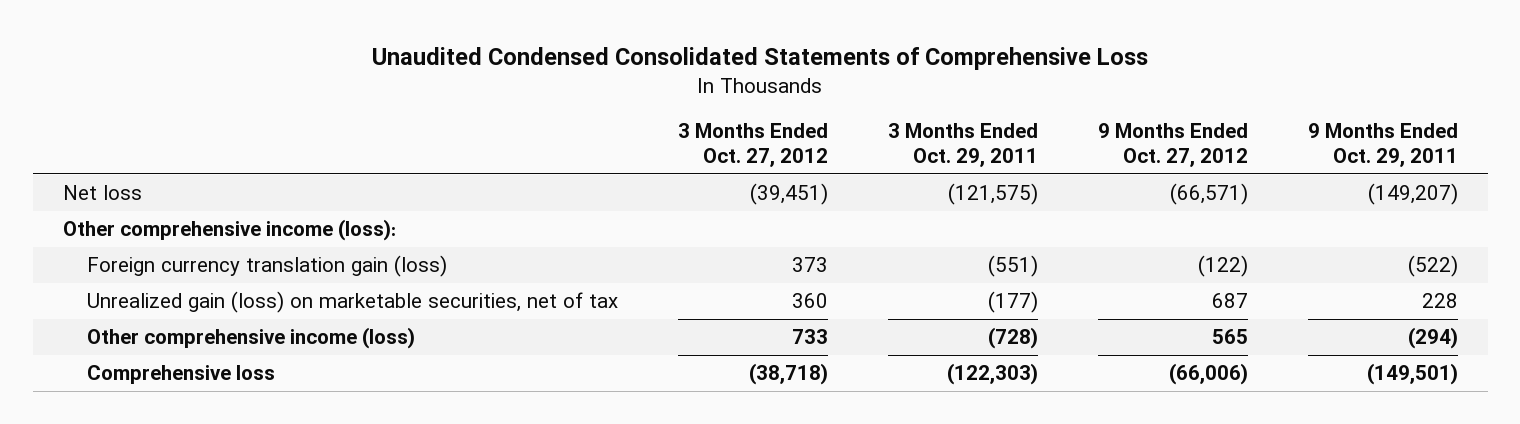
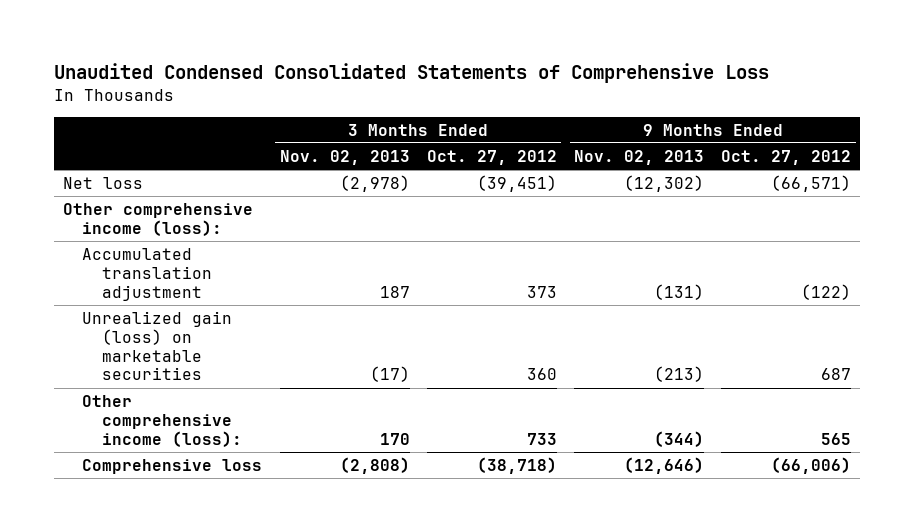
[887,123,1038,168] 3 Months Ended Oct. 29, 2011 -> none
[1307,123,1458,168] 9 Months Ended Oct. 29, 2011 -> none
none -> [279,150,410,166] Nov. 02, 2013
none -> [574,150,705,166] Nov. 02, 2013
[86,255,447,278] Foreign currency translation gain (loss) -> [82,248,212,301] Accumulated translation adjustment
[86,291,618,314] Unrealized gain (loss) on marketable securities, net of tax -> [82,311,233,381] Unrealized gain (loss) on marketable securities
[86,327,415,350] Other comprehensive income (loss) -> [82,395,242,447] Other comprehensive income (loss):

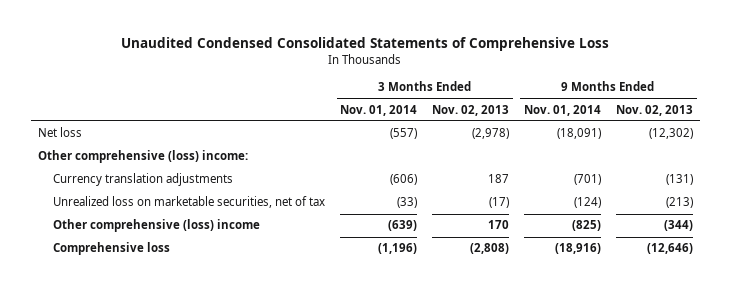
[426,150,557,166] Oct. 27, 2012 -> none
[721,150,852,166] Oct. 27, 2012 -> none
none -> [340,104,418,116] Nov. 01, 2014
none -> [524,104,602,116] Nov. 01, 2014
[62,203,253,236] Other comprehensive income (loss): -> [37,150,248,164] Other comprehensive (loss) income:
[82,248,212,301] Accumulated translation adjustment -> [53,173,234,187] Currency translation adjustments
[82,311,233,381] Unrealized gain (loss) on marketable securities -> [53,196,326,209] Unrealized loss on marketable securities, net of tax
[82,395,242,447] Other comprehensive income (loss): -> [53,219,261,233] Other comprehensive (loss) income

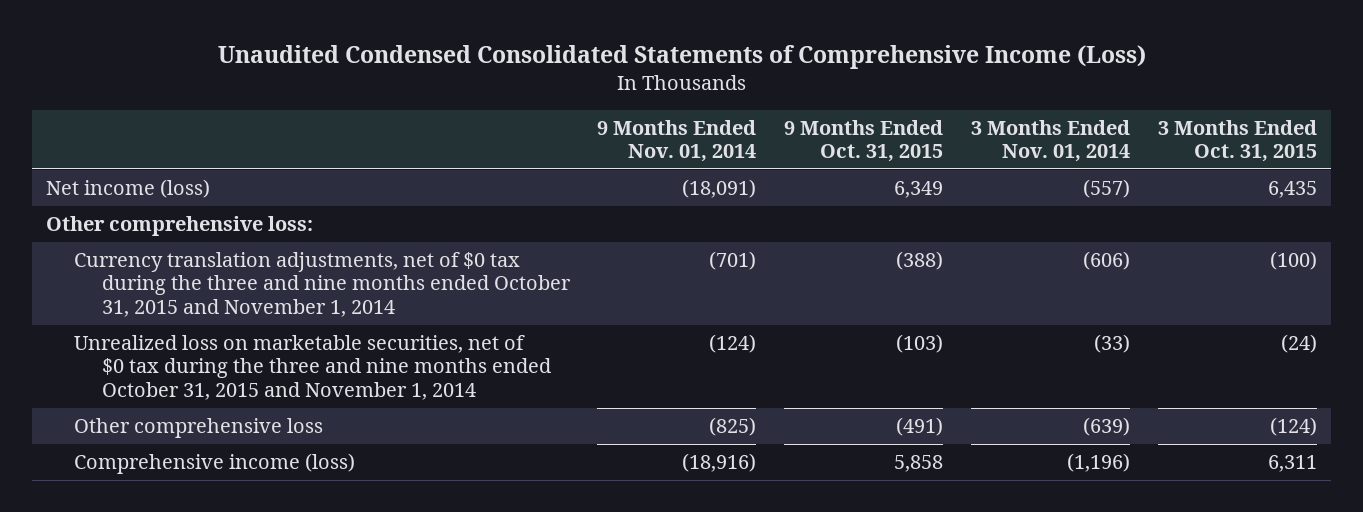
[121,37,610,52] Unaudited Condensed Consolidated Statements of Comprehensive Loss -> [217,45,1146,70] Unaudited Condensed Consolidated Statements of Comprehensive Income (Loss)
[432,104,510,116] Nov. 02, 2013 -> none
[615,104,693,116] Nov. 02, 2013 -> none
none -> [784,119,944,163] 9 Months Ended Oct. 31, 2015
none -> [1157,119,1317,163] 3 Months Ended Oct. 31, 2015
[37,127,82,138] Net loss -> [46,178,211,198] Net income (loss)
[37,150,248,164] Other comprehensive (loss) income: -> [46,215,314,236] Other comprehensive loss:
[53,173,234,187] Currency translation adjustments -> [73,251,571,317] Currency translation adjustments, net of $0 tax during the three and nine months ended October 31, 2015 and November 1, 2014
[53,196,326,209] Unrealized loss on marketable securities, net of tax -> [73,334,551,400] Unrealized loss on marketable securities, net of $0 tax during the three and nine months ended October 31, 2015 and November 1, 2014
[53,219,261,233] Other comprehensive (loss) income -> [73,417,323,438] Other comprehensive loss
[53,242,171,256] Comprehensive loss -> [73,452,355,474] Comprehensive income (loss)

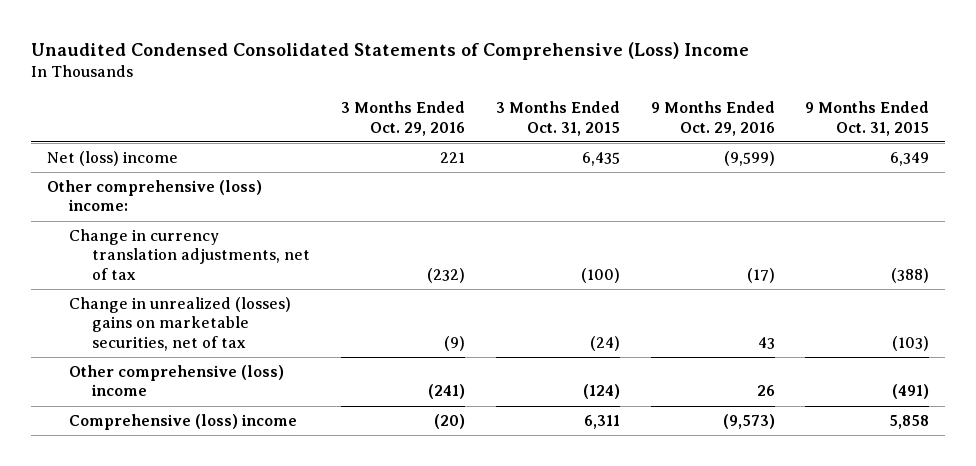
[217,45,1146,70] Unaudited Condensed Consolidated Statements of Comprehensive Income (Loss) -> [31,41,750,60] Unaudited Condensed Consolidated Statements of Comprehensive (Loss) Income
[597,119,757,163] 9 Months Ended Nov. 01, 2014 -> none
[971,119,1131,163] 3 Months Ended Nov. 01, 2014 -> none
none -> [340,101,465,136] 3 Months Ended Oct. 29, 2016
none -> [650,101,775,136] 9 Months Ended Oct. 29, 2016
[46,178,211,198] Net income (loss) -> [46,151,178,167] Net (loss) income
[46,215,314,236] Other comprehensive loss: -> [46,180,262,212] Other comprehensive (loss) income:
[73,251,571,317] Currency translation adjustments, net of $0 tax during the three and nine months ended October 31, 2015 and November 1, 2014 -> [69,229,310,280] Change in currency translation adjustments, net of tax
[73,334,551,400] Unrealized loss on marketable securities, net of $0 tax during the three and nine months ended October 31, 2015 and November 1, 2014 -> [69,297,292,351] Change in unrealized (losses) gains on marketable securities, net of tax
[73,417,323,438] Other comprehensive loss -> [69,365,285,397] Other comprehensive (loss) income
[73,452,355,474] Comprehensive income (loss) -> [69,414,298,431] Comprehensive (loss) income

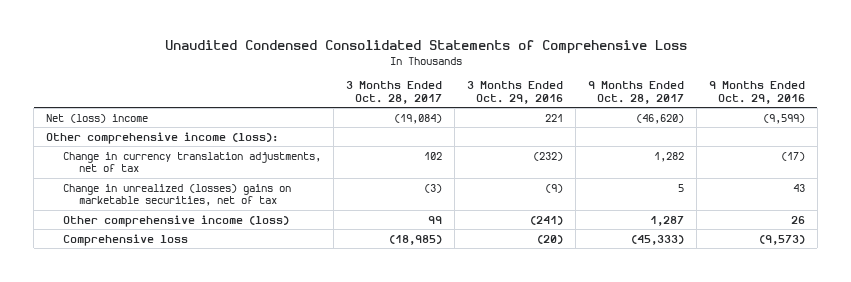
[31,41,750,60] Unaudited Condensed Consolidated Statements of Comprehensive (Loss) Income -> [164,40,687,55] Unaudited Condensed Consolidated Statements of Comprehensive Loss
[495,101,620,136] 3 Months Ended Oct. 31, 2015 -> none
[805,101,930,136] 9 Months Ended Oct. 31, 2015 -> none
none -> [345,81,442,104] 3 Months Ended Oct. 28, 2017
none -> [587,81,684,104] 9 Months Ended Oct. 28, 2017
[46,180,262,212] Other comprehensive (loss) income: -> [46,131,279,144] Other comprehensive income (loss):
[69,365,285,397] Other comprehensive (loss) income -> [62,214,289,227] Other comprehensive income (loss)
[69,414,298,431] Comprehensive (loss) income -> [62,233,188,246] Comprehensive loss

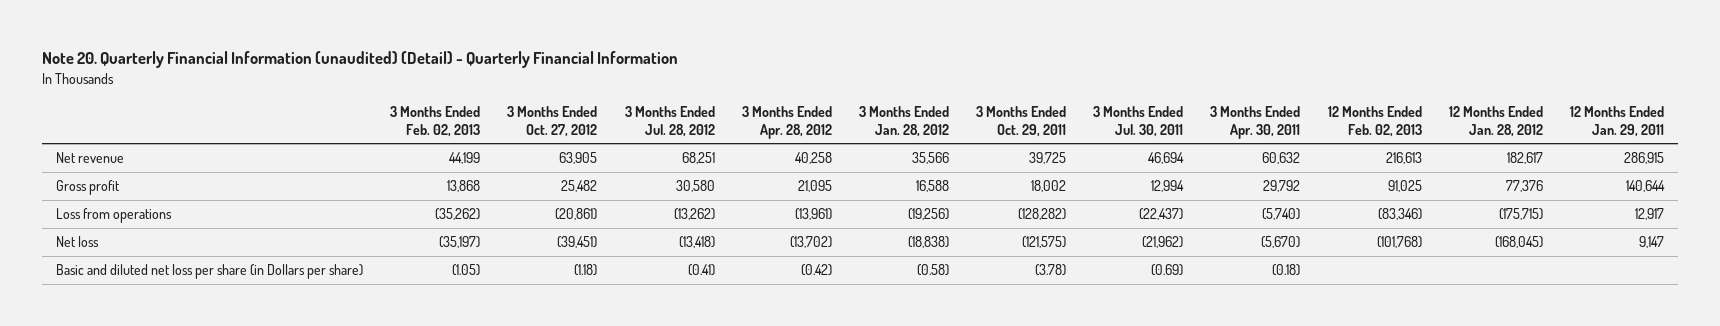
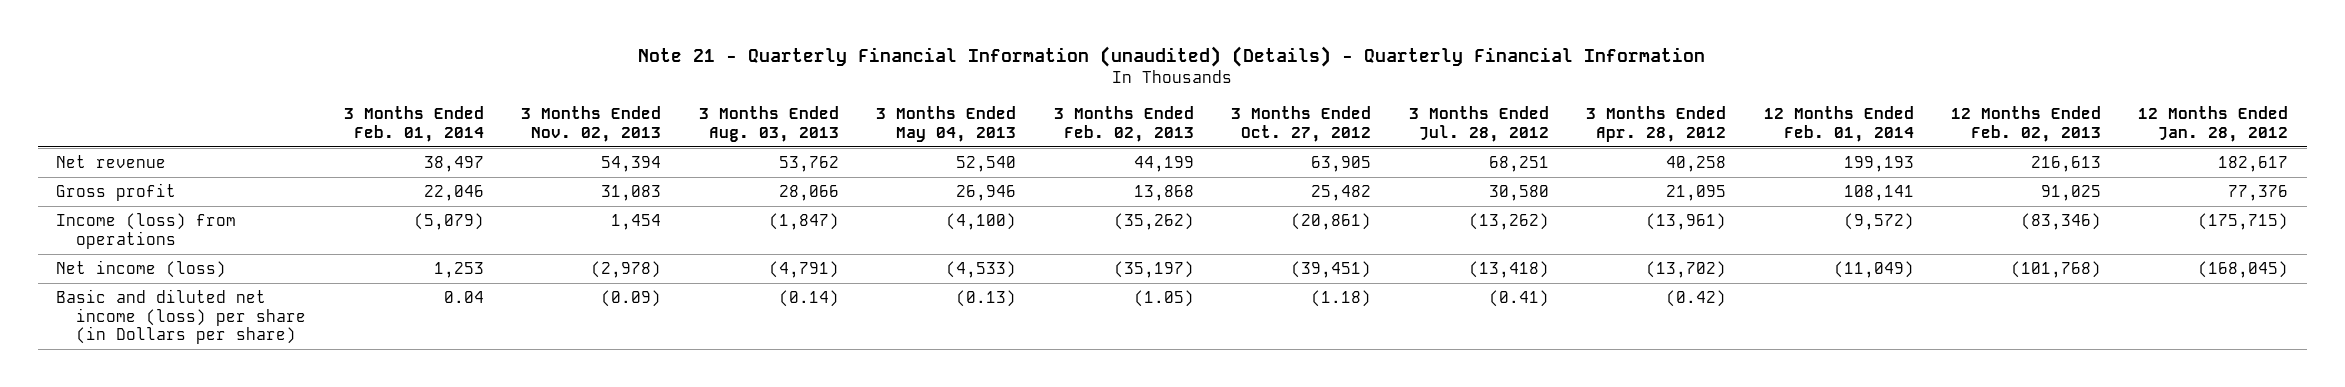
[42,51,679,69] Note 20. Quarterly Financial Information (unaudited) (Detail) - Quarterly Financial Information -> [638,46,1706,68] Note 21 - Quarterly Financial Information (unaudited) (Details) - Quarterly Financial Information
[858,105,949,137] 3 Months Ended Jan. 28, 2012 -> none
[976,105,1067,137] 3 Months Ended Oct. 29, 2011 -> none
[1093,105,1184,137] 3 Months Ended Jul. 30, 2011 -> none
[1210,105,1301,139] 3 Months Ended Apr. 30, 2011 -> none
[1570,105,1665,137] 12 Months Ended Jan. 29, 2011 -> none
none -> [343,106,484,142] 3 Months Ended Feb. 01, 2014
none -> [521,106,662,142] 3 Months Ended Nov. 02, 2013
none -> [698,106,839,142] 3 Months Ended Aug. 03, 2013
none -> [876,106,1017,142] 3 Months Ended May 04, 2013
none -> [1763,106,1914,142] 12 Months Ended Feb. 01, 2014
[55,207,172,223] Loss from operations -> [56,213,237,249] Income (loss) from operations
[55,235,99,247] Net loss -> [56,260,227,279] Net income (loss)
[55,263,363,279] Basic and diluted net loss per share (in Dollars per share) -> [56,289,307,345] Basic and diluted net income (loss) per share (in Dollars per share)

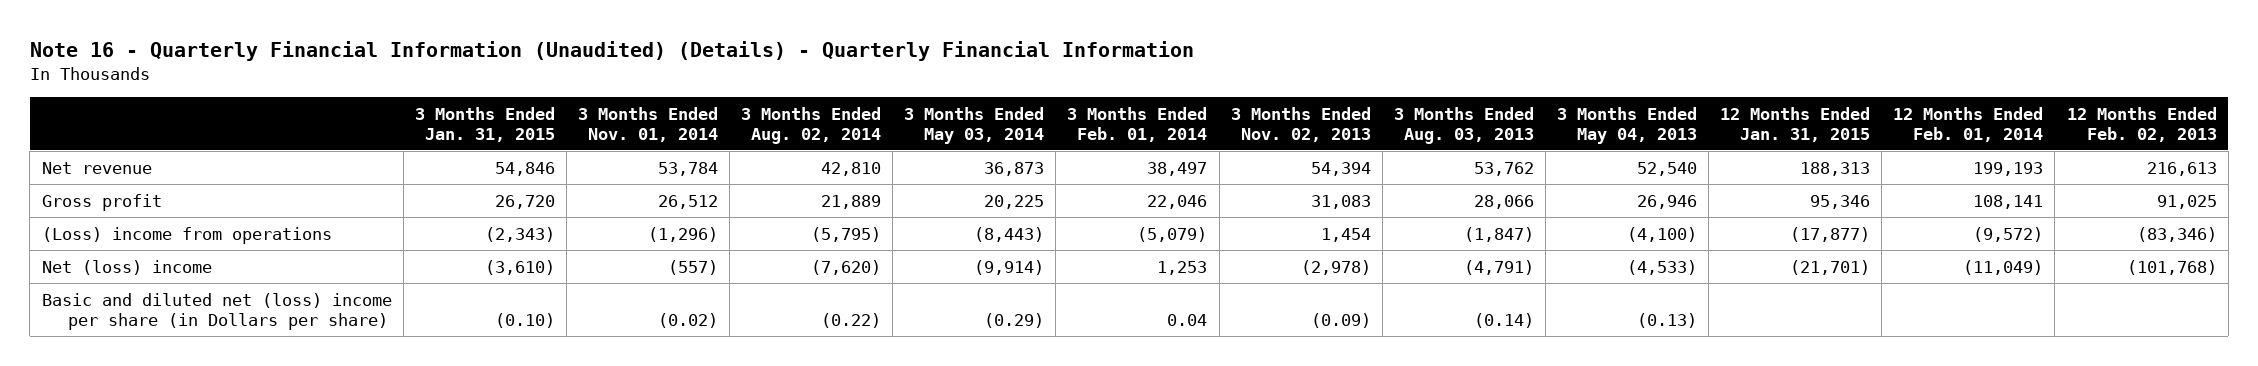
[638,46,1706,68] Note 21 - Quarterly Financial Information (unaudited) (Details) - Quarterly Financial Information -> [29,40,1194,61] Note 16 - Quarterly Financial Information (Unaudited) (Details) - Quarterly Financial Information
[1053,106,1194,142] 3 Months Ended Feb. 02, 2013 -> none
[1231,106,1372,142] 3 Months Ended Oct. 27, 2012 -> none
[1408,106,1549,142] 3 Months Ended Jul. 28, 2012 -> none
[1586,106,1727,142] 3 Months Ended Apr. 28, 2012 -> none
[2138,106,2289,142] 12 Months Ended Jan. 28, 2012 -> none
none -> [414,106,555,142] 3 Months Ended Jan. 31, 2015
none -> [577,106,718,142] 3 Months Ended Nov. 01, 2014
none -> [741,106,882,144] 3 Months Ended Aug. 02, 2014
none -> [904,106,1045,144] 3 Months Ended May 03, 2014
none -> [1720,106,1871,142] 12 Months Ended Jan. 31, 2015
[56,213,237,249] Income (loss) from operations -> [41,226,332,244] (Loss) income from operations
[56,260,227,279] Net income (loss) -> [41,259,212,275] Net (loss) income
[56,289,307,345] Basic and diluted net income (loss) per share (in Dollars per share) -> [41,292,392,330] Basic and diluted net (loss) income per share (in Dollars per share)

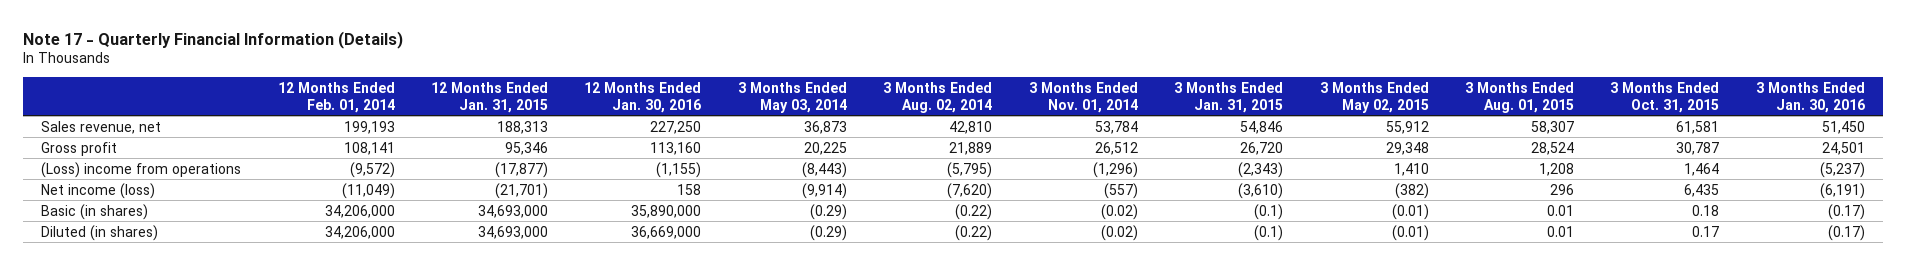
[29,40,1194,61] Note 16 - Quarterly Financial Information (Unaudited) (Details) - Quarterly Financial Information -> [22,30,403,49] Note 17 - Quarterly Financial Information (Details)
[1067,106,1208,142] 3 Months Ended Feb. 01, 2014 -> none
[1230,106,1371,142] 3 Months Ended Nov. 02, 2013 -> none
[1393,106,1534,144] 3 Months Ended Aug. 03, 2013 -> none
[1556,106,1697,144] 3 Months Ended May 04, 2013 -> none
[2066,106,2217,142] 12 Months Ended Feb. 02, 2013 -> none
none -> [584,81,702,113] 12 Months Ended Jan. 30, 2016
none -> [1319,81,1429,113] 3 Months Ended May 02, 2015
none -> [1465,81,1575,113] 3 Months Ended Aug. 01, 2015
none -> [1610,81,1720,113] 3 Months Ended Oct. 31, 2015
none -> [1755,81,1865,113] 3 Months Ended Jan. 30, 2016
[41,161,152,174] Net revenue -> [41,120,162,134] Sales revenue, net
[41,292,392,330] Basic and diluted net (loss) income per share (in Dollars per share) -> none
[41,259,212,275] Net (loss) income -> [41,182,156,199] Net income (loss)
none -> [41,203,149,220] Basic (in shares)
none -> [41,224,159,241] Diluted (in shares)

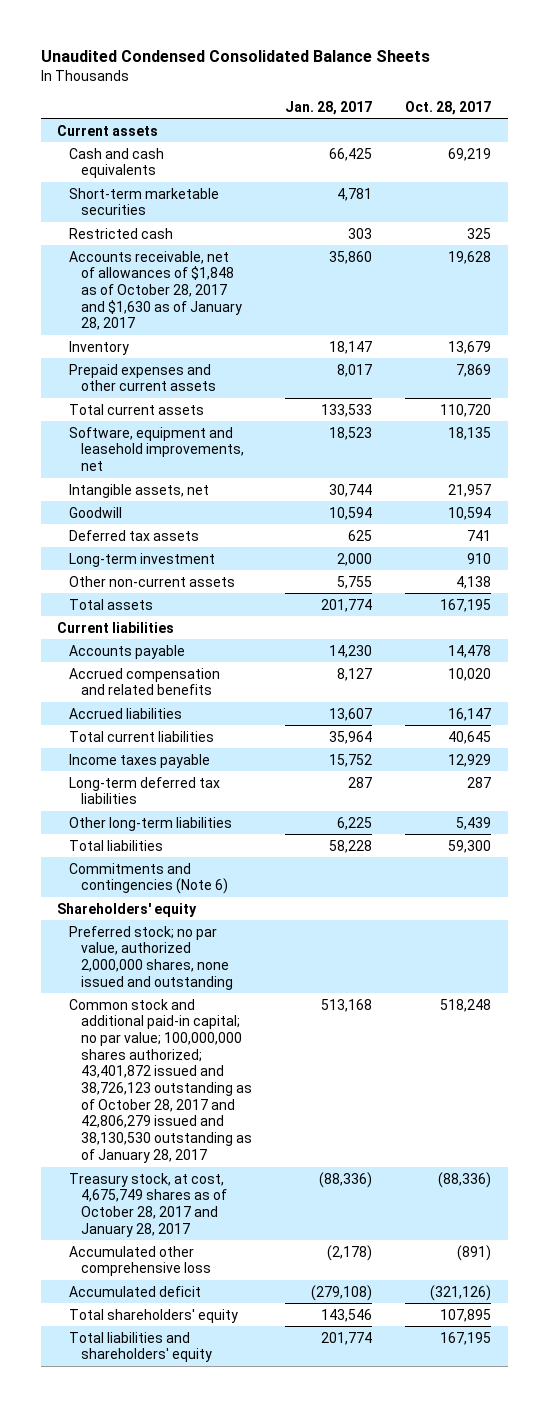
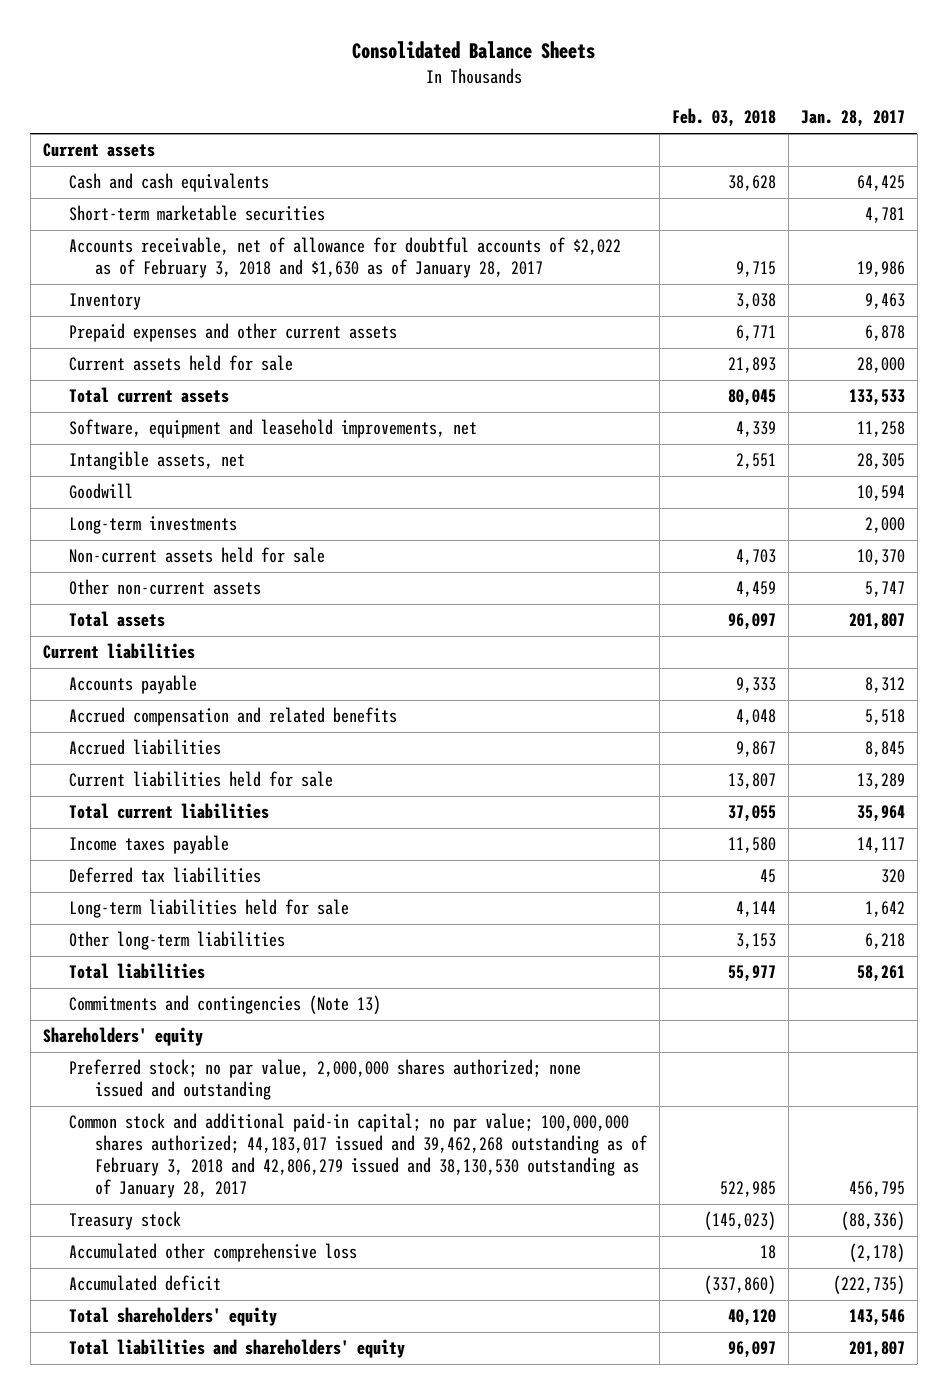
[40,50,430,63] Unaudited Condensed Consolidated Balance Sheets -> [351,41,595,60] Consolidated Balance Sheets
[405,100,492,115] Oct. 28, 2017 -> none
none -> [672,108,777,128] Feb. 03, 2018
[329,147,373,161] 66,425 -> [856,175,905,192] 64,425
[69,227,174,239] Restricted cash -> none
[69,250,243,331] Accounts receivable, net of allowances of $1,848 as of October 28, 2017 and $1,630 as of January 28, 2017 -> [68,237,621,279] Accounts receivable, net of allowance for doubtful accounts of $2,022 as of February 3, 2018 and $1,630 as of January 28, 2017
[329,250,373,264] 35,860 -> [856,261,905,278] 19,986
[329,340,373,354] 18,147 -> [864,293,905,310] 9,463
[337,363,373,377] 8,017 -> [864,325,905,342] 6,878
none -> [68,355,293,372] Current assets held for sale
[329,426,373,440] 18,523 -> [856,421,905,438] 11,258
[329,483,373,497] 30,744 -> [856,453,905,470] 28,305
[69,529,200,541] Deferred tax assets -> none
[69,552,216,567] Long-term investment -> [68,516,237,535] Long-term investments
none -> [68,547,325,564] Non-current assets held for sale
[337,575,373,589] 5,755 -> [864,581,905,598] 5,747
[321,598,373,612] 201,774 -> [848,613,905,631] 201,807
[329,644,373,658] 14,230 -> [864,677,905,694] 8,312
[337,667,373,681] 8,127 -> [864,709,905,726] 5,518
[329,707,373,721] 13,607 -> [864,741,905,758] 8,845
none -> [68,771,333,788] Current liabilities held for sale
[329,753,373,767] 15,752 -> [856,837,905,854] 14,117
[69,776,221,805] Long-term deferred tax liabilities -> [68,867,261,884] Deferred tax liabilities
[348,776,373,788] 287 -> [880,869,905,884] 320
none -> [68,899,349,919] Long-term liabilities held for sale
[337,816,373,830] 6,225 -> [864,933,905,950] 6,218
[329,839,373,853] 58,228 -> [856,965,905,983] 58,261
[69,862,229,895] Commitments and contingencies (Note 6) -> [68,995,381,1015] Commitments and contingencies (Note 13)
[69,925,234,990] Preferred stock; no par value, authorized 2,000,000 shares, none issued and outstanding -> [68,1059,581,1101] Preferred stock; no par value, 2,000,000 shares authorized; none issued and outstanding
[69,998,253,1163] Common stock and additional paid-in capital; no par value; 100,000,000 shares authorized; 43,401,872 issued and 38,726,123 outstanding as of October 28, 2017 and 42,806,279 issued and 38,130,530 outstanding as of January 28, 2017 -> [68,1113,648,1199] Common stock and additional paid-in capital; no par value; 100,000,000 shares authorized; 44,183,017 issued and 39,462,268 outstanding as of February 3, 2018 and 42,806,279 issued and 38,130,530 outstanding as of January 28, 2017
[321,998,373,1012] 513,168 -> [848,1181,905,1198] 456,795
[69,1172,228,1237] Treasury stock, at cost, 4,675,749 shares as of October 28, 2017 and January 28, 2017 -> [68,1211,181,1231] Treasury stock
[311,1284,373,1301] (279,108) -> [832,1275,905,1295] (222,735)
[321,1331,373,1345] 201,774 -> [848,1341,905,1359] 201,807

